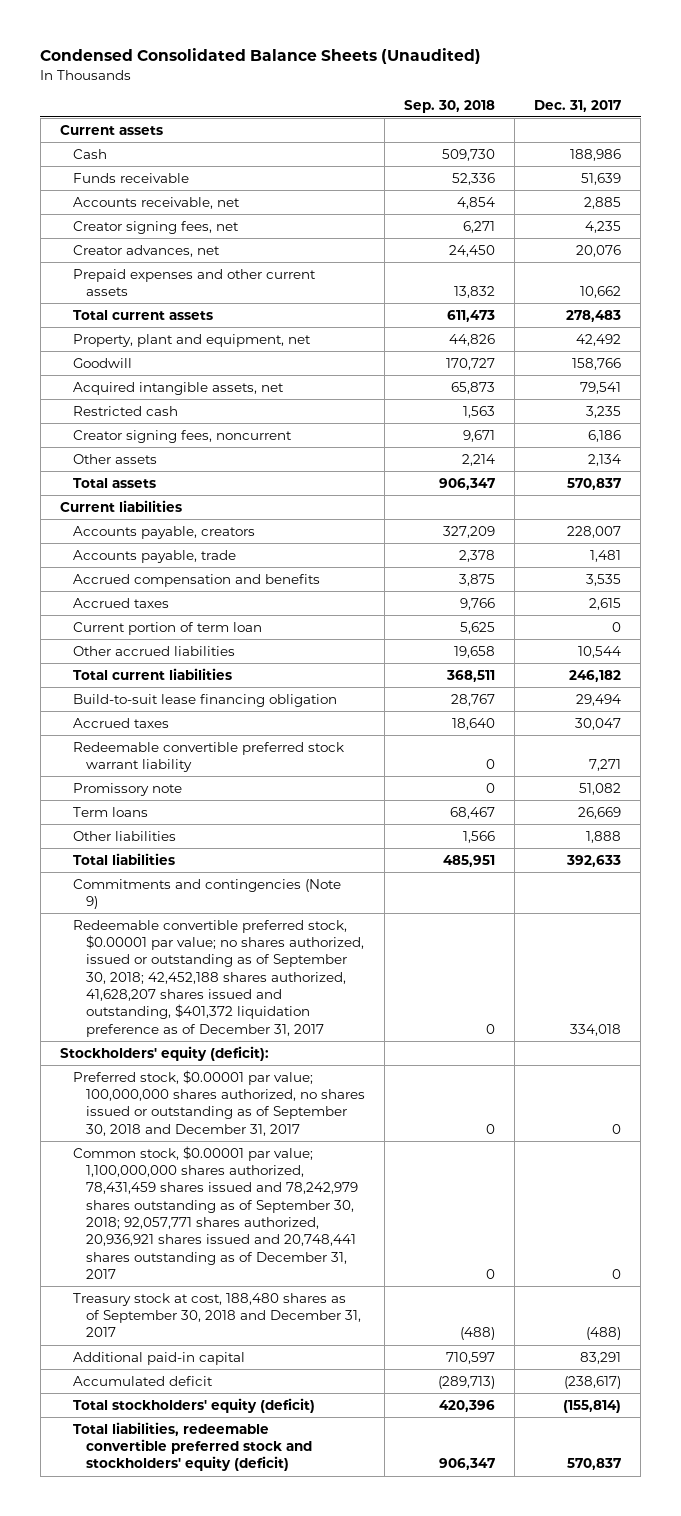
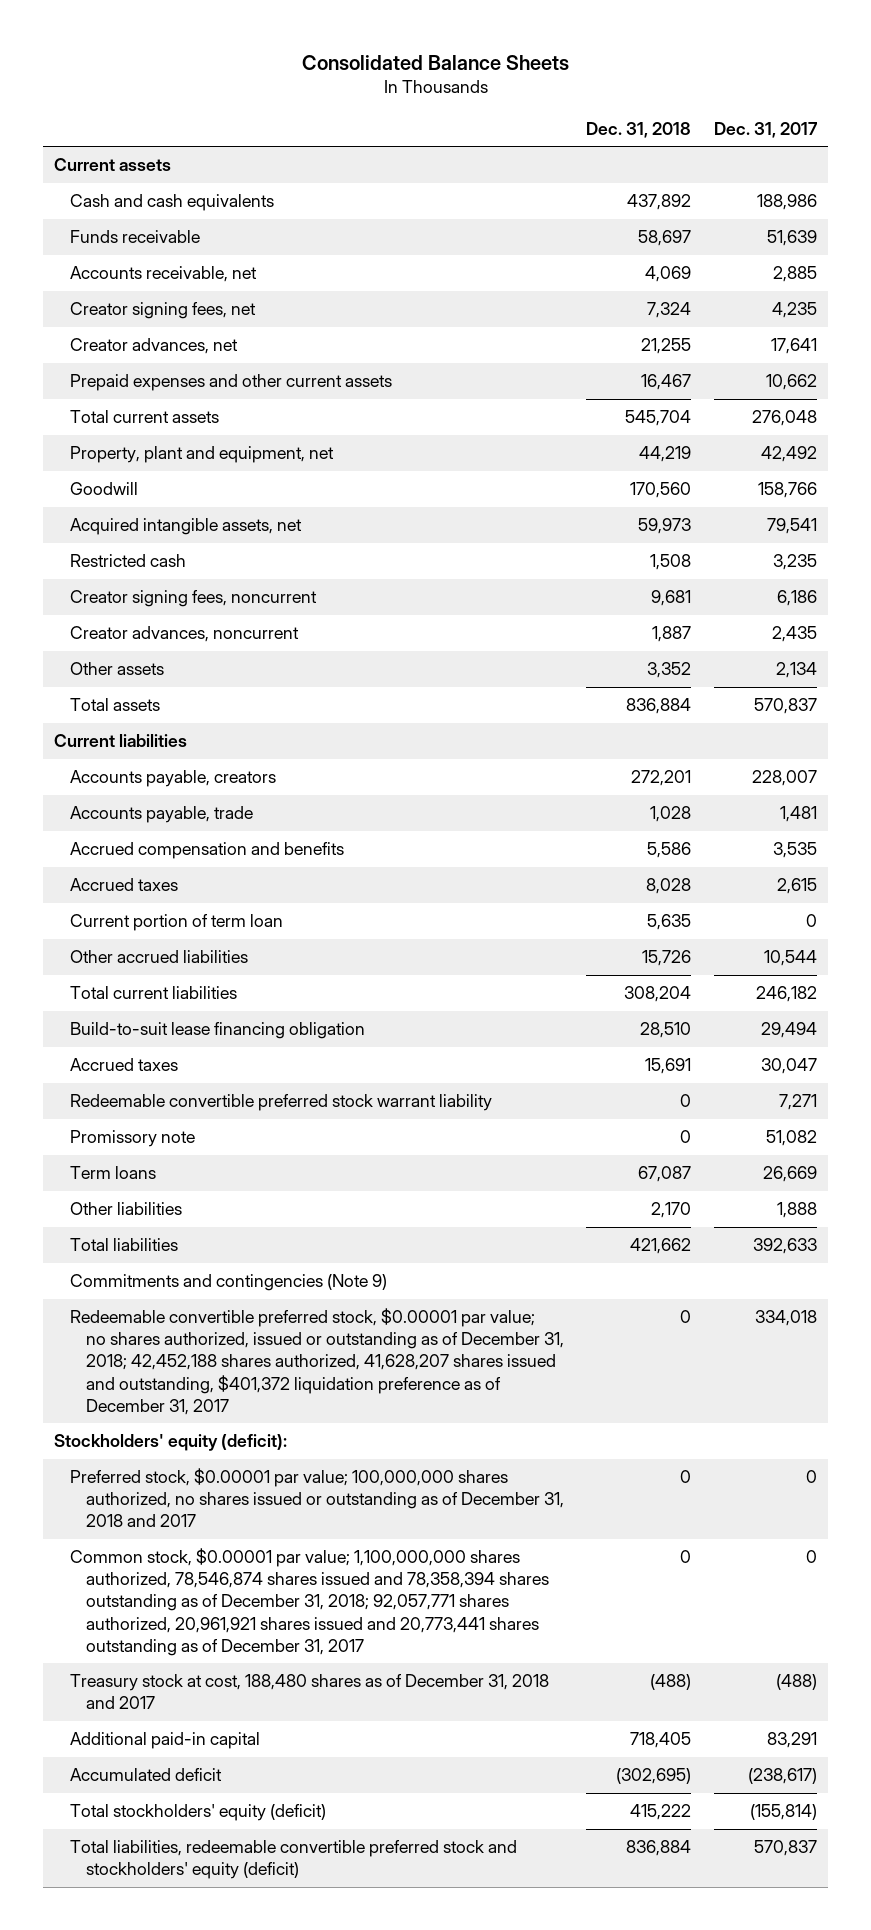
[40,48,482,65] Condensed Consolidated Balance Sheets (Unaudited) -> [301,54,569,70] Consolidated Balance Sheets
[403,99,495,113] Sep. 30, 2018 -> none
none -> [586,121,692,138] Dec. 31, 2018
[72,148,107,159] Cash -> [70,194,275,212] Cash and cash equivalents
[576,244,622,257] 20,076 -> [771,338,818,355] 17,641
[566,309,622,322] 278,483 -> [752,410,818,427] 276,048
none -> [70,626,300,643] Creator advances, noncurrent
[72,919,364,1037] Redeemable convertible preferred stock, $0.00001 par value; no shares authorized, issued or outstanding as of September 30, 2018; 42,452,188 shares authorized, 41,628,207 shares issued and outstanding, $401,372 liquidation preference as of December 31, 2017 -> [70,1308,564,1415] Redeemable convertible preferred stock, $0.00001 par value; no shares authorized, issued or outstanding as of December 31, 2018; 42,452,188 shares authorized, 41,628,207 shares issued and outstanding, $401,372 liquidation preference as of December 31, 2017
[72,1069,365,1136] Preferred stock, $0.00001 par value; 100,000,000 shares authorized, no shares issued or outstanding as of September 30, 2018 and December 31, 2017 -> [70,1468,564,1528] Preferred stock, $0.00001 par value; 100,000,000 shares authorized, no shares issued or outstanding as of December 31, 2018 and 2017
[72,1145,358,1280] Common stock, $0.00001 par value; 1,100,000,000 shares authorized, 78,431,459 shares issued and 78,242,979 shares outstanding as of September 30, 2018; 92,057,771 shares authorized, 20,936,921 shares issued and 20,748,441 shares outstanding as of December 31, 2017 -> [70,1548,549,1656] Common stock, $0.00001 par value; 1,100,000,000 shares authorized, 78,546,874 shares issued and 78,358,394 shares outstanding as of December 31, 2018; 92,057,771 shares authorized, 20,961,921 shares issued and 20,773,441 shares outstanding as of December 31, 2017
[72,1292,361,1338] Treasury stock at cost, 188,480 shares as of September 30, 2018 and December 31, 2017 -> [70,1674,550,1710] Treasury stock at cost, 188,480 shares as of December 31, 2018 and 2017

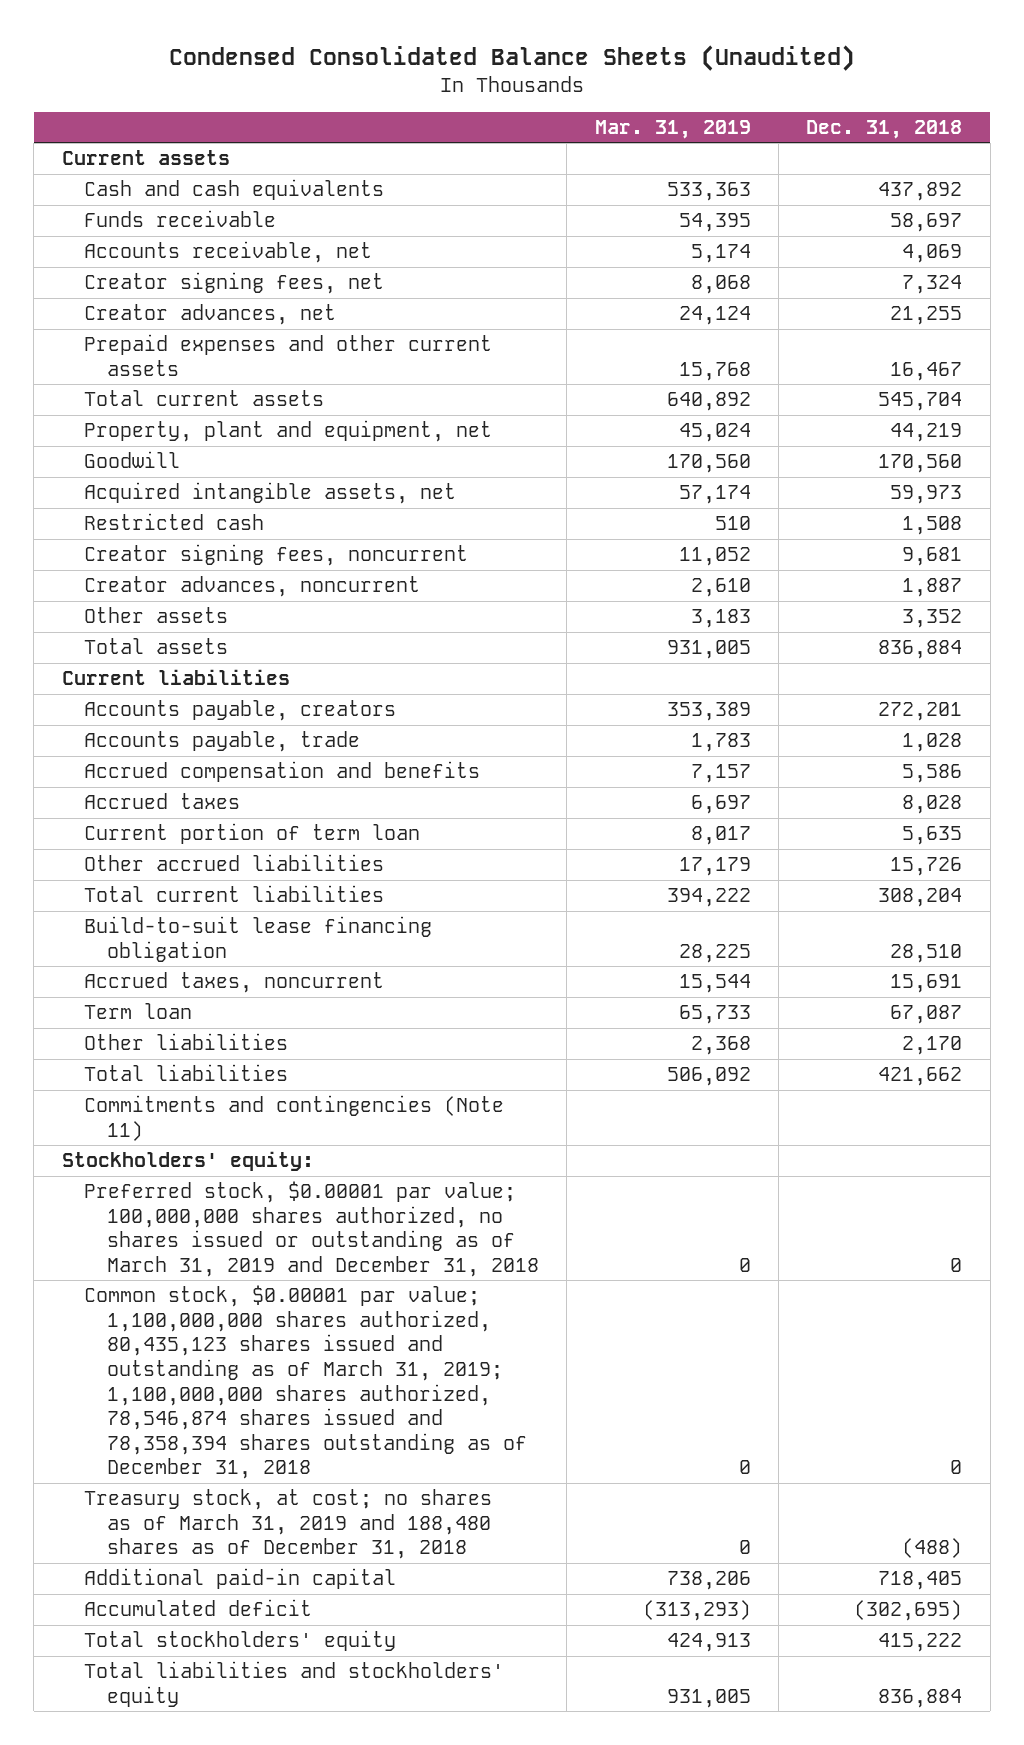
[301,54,569,70] Consolidated Balance Sheets -> [169,44,856,71] Condensed Consolidated Balance Sheets (Unaudited)
[714,121,819,138] Dec. 31, 2017 -> none
none -> [594,119,751,139] Mar. 31, 2019
[70,1094,493,1112] Redeemable convertible preferred stock warrant liability -> none
[70,1130,196,1148] Promissory note -> none
[70,1058,179,1072] Accrued taxes -> [84,972,385,994] Accrued taxes, noncurrent
[70,1166,157,1180] Term loans -> [84,1003,193,1020] Term loan
[70,1308,564,1415] Redeemable convertible preferred stock, $0.00001 par value; no shares authorized, issued or outstanding as of December 31, 2018; 42,452,188 shares authorized, 41,628,207 shares issued and outstanding, $401,372 liquidation preference as of December 31, 2017 -> none
[70,1274,388,1292] Commitments and contingencies (Note 9) -> [84,1095,505,1141] Commitments and contingencies (Note 11)
[54,1434,288,1452] Stockholders' equity (deficit): -> [61,1151,314,1172] Stockholders' equity:
[70,1468,564,1528] Preferred stock, $0.00001 par value; 100,000,000 shares authorized, no shares issued or outstanding as of December 31, 2018 and 2017 -> [84,1181,539,1278] Preferred stock, $0.00001 par value; 100,000,000 shares authorized, no shares issued or outstanding as of March 31, 2019 and December 31, 2018
[70,1548,549,1656] Common stock, $0.00001 par value; 1,100,000,000 shares authorized, 78,546,874 shares issued and 78,358,394 shares outstanding as of December 31, 2018; 92,057,771 shares authorized, 20,961,921 shares issued and 20,773,441 shares outstanding as of December 31, 2017 -> [84,1285,527,1480] Common stock, $0.00001 par value; 1,100,000,000 shares authorized, 80,435,123 shares issued and outstanding as of March 31, 2019; 1,100,000,000 shares authorized, 78,546,874 shares issued and 78,358,394 shares outstanding as of December 31, 2018
[70,1674,550,1710] Treasury stock at cost, 188,480 shares as of December 31, 2018 and 2017 -> [84,1489,493,1560] Treasury stock, at cost; no shares as of March 31, 2019 and 188,480 shares as of December 31, 2018
[70,1804,327,1822] Total stockholders' equity (deficit) -> [84,1630,397,1652] Total stockholders' equity
[70,1840,518,1880] Total liabilities, redeemable convertible preferred stock and stockholders' equity (deficit) -> [84,1661,505,1707] Total liabilities and stockholders' equity

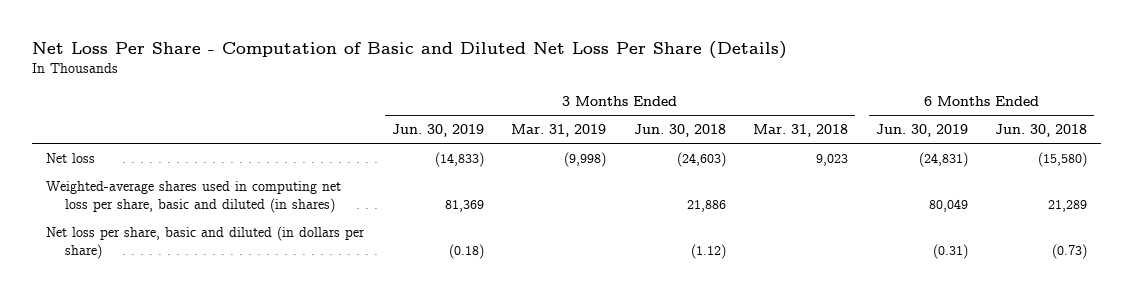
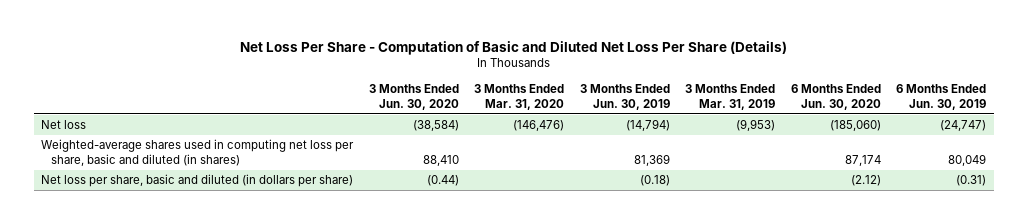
[633,124,726,138] Jun. 30, 2018 -> none
[753,124,849,138] Mar. 31, 2018 -> none
[995,124,1088,138] Jun. 30, 2018 -> none
none -> [368,84,459,110] 3 Months Ended Jun. 30, 2020
none -> [474,84,565,110] 3 Months Ended Mar. 31, 2020
none -> [790,84,881,110] 6 Months Ended Jun. 30, 2020
[434,151,484,167] (14,833) -> [625,119,670,132] (14,794)
[564,151,607,167] (9,998) -> [736,119,776,132] (9,953)
[918,151,968,167] (24,831) -> [940,120,987,132] (24,747)

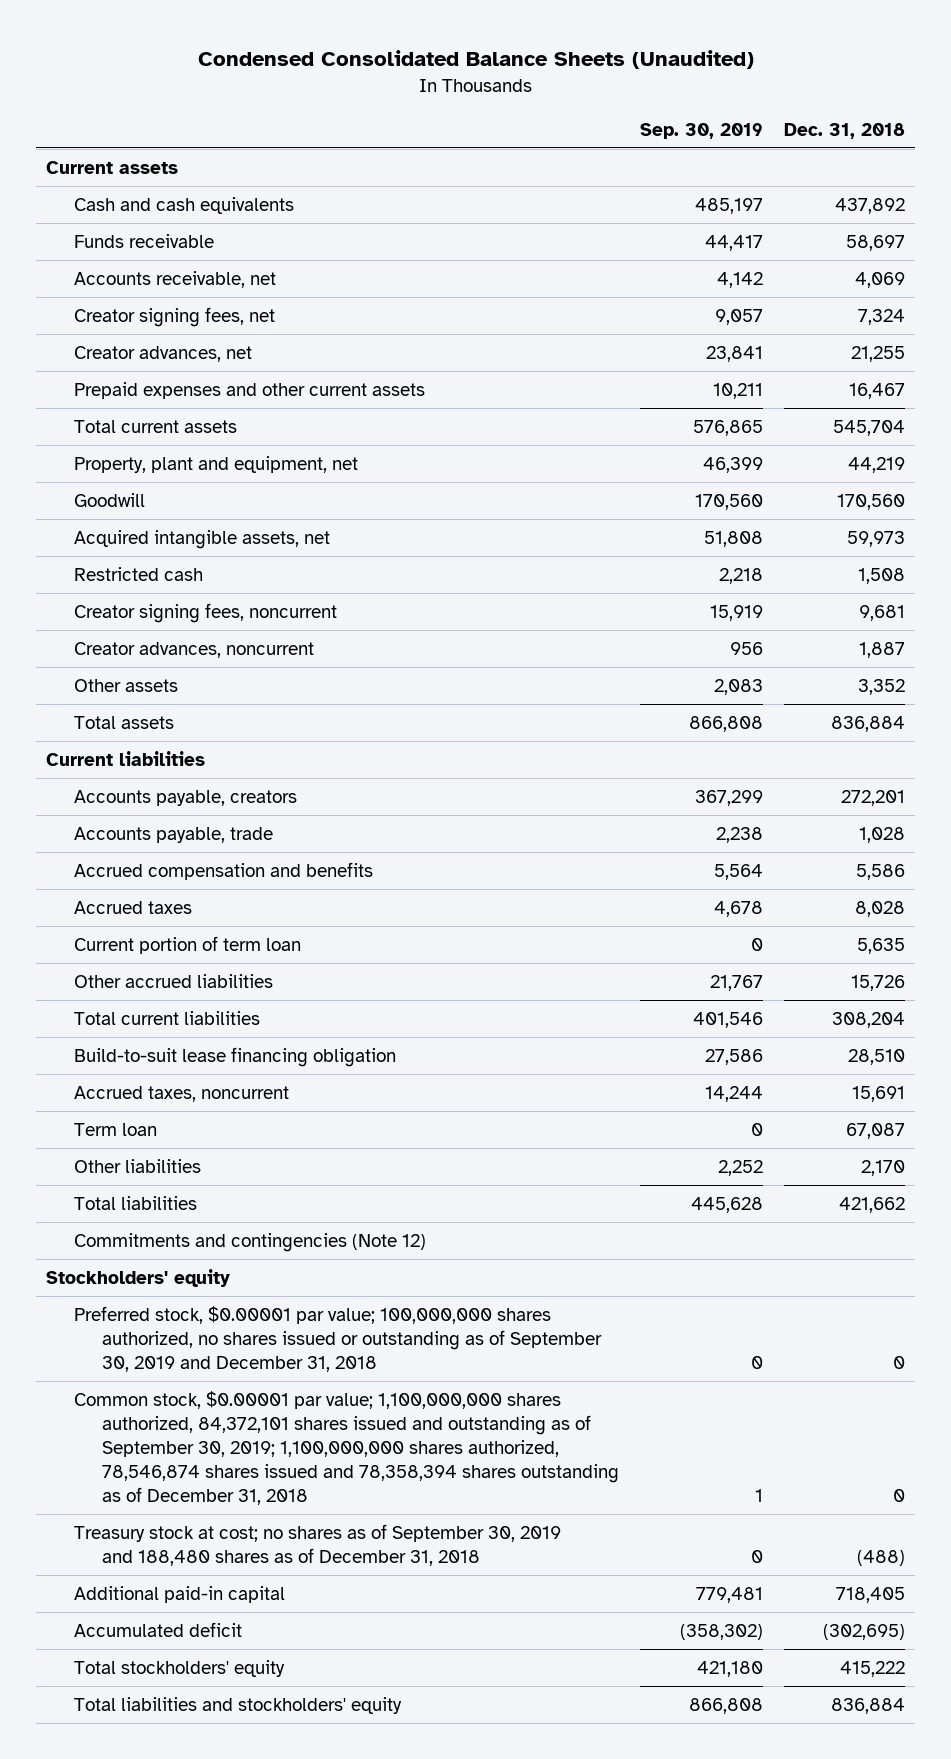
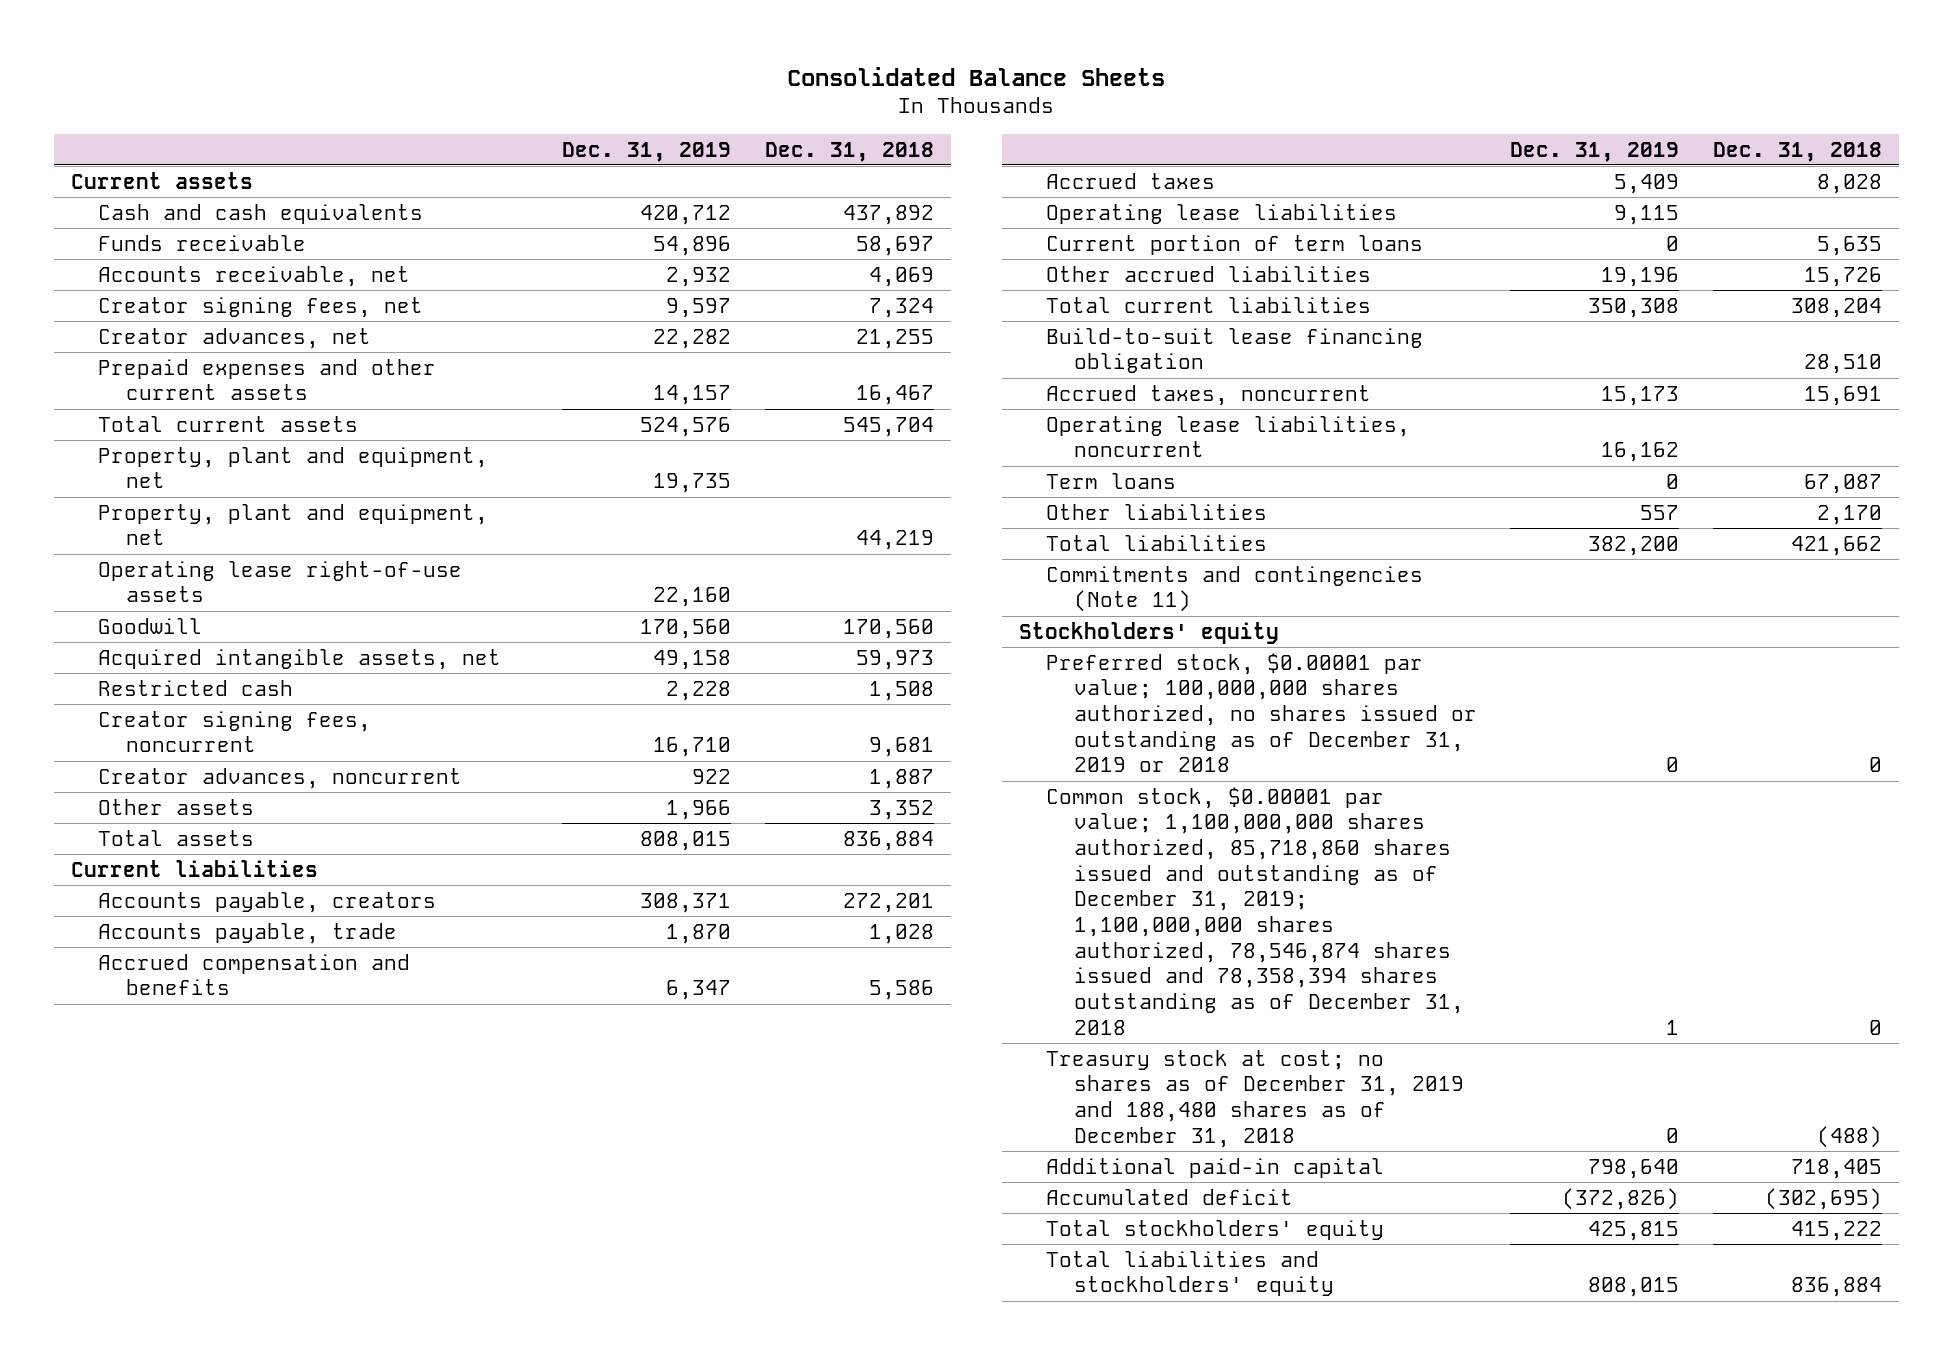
[197,49,754,69] Condensed Consolidated Balance Sheets (Unaudited) -> [787,66,1166,86] Consolidated Balance Sheets
[639,122,763,139] Sep. 30, 2019 -> none
none -> [562,141,732,162] Dec. 31, 2019
none -> [98,446,489,489] Property, plant and equipment, net
none -> [98,560,463,603] Operating lease right-of-use assets
none -> [1046,203,1398,224] Operating lease liabilities
[74,936,302,955] Current portion of term loan -> [1046,234,1424,255] Current portion of term loans
none -> [1046,415,1411,458] Operating lease liabilities, noncurrent
[74,1123,158,1137] Term loan -> [1046,472,1177,489] Term loans
[74,1233,427,1253] Commitments and contingencies (Note 12) -> [1046,565,1424,613] Commitments and contingencies (Note 11)
[74,1306,603,1373] Preferred stock, $0.00001 par value; 100,000,000 shares authorized, no shares issued or outstanding as of September 30, 2019 and December 31, 2018 -> [1046,652,1477,773] Preferred stock, $0.00001 par value; 100,000,000 shares authorized, no shares issued or outstanding as of December 31, 2019 or 2018
[74,1391,620,1506] Common stock, $0.00001 par value; 1,100,000,000 shares authorized, 84,372,101 shares issued and outstanding as of September 30, 2019; 1,100,000,000 shares authorized, 78,546,874 shares issued and 78,358,394 shares outstanding as of December 31, 2018 -> [1046,786,1464,1035] Common stock, $0.00001 par value; 1,100,000,000 shares authorized, 85,718,860 shares issued and outstanding as of December 31, 2019; 1,100,000,000 shares authorized, 78,546,874 shares issued and 78,358,394 shares outstanding as of December 31, 2018
[74,1524,562,1567] Treasury stock at cost; no shares as of September 30, 2019 and 188,480 shares as of December 31, 2018 -> [1046,1049,1464,1148] Treasury stock at cost; no shares as of December 31, 2019 and 188,480 shares as of December 31, 2018

